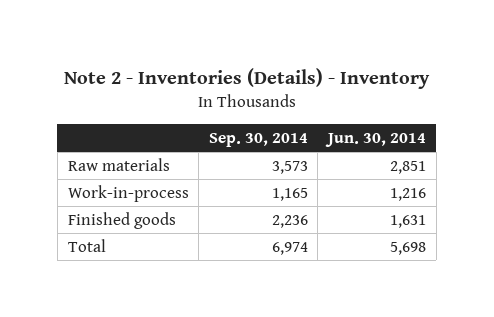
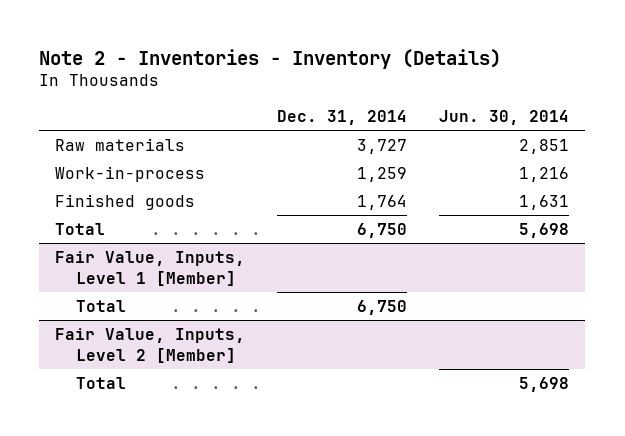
[63,67,430,89] Note 2 - Inventories (Details) - Inventory -> [39,48,502,69] Note 2 - Inventories - Inventory (Details)
[208,133,308,148] Sep. 30, 2014 -> none
none -> [277,110,408,126] Dec. 31, 2014
none -> [55,250,246,286] Fair Value, Inputs, Level 1 [Member]
none -> [75,299,126,312] Total
none -> [55,327,246,363] Fair Value, Inputs, Level 2 [Member]
none -> [75,376,126,389] Total

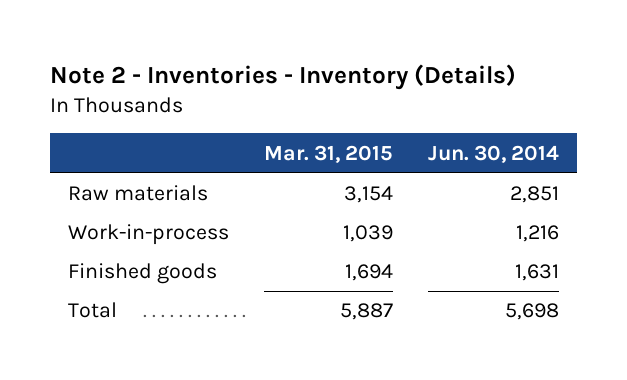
[277,110,408,126] Dec. 31, 2014 -> none
none -> [264,144,394,163] Mar. 31, 2015
[55,250,246,286] Fair Value, Inputs, Level 1 [Member] -> none
[75,299,126,312] Total -> none
[55,327,246,363] Fair Value, Inputs, Level 2 [Member] -> none
[75,376,126,389] Total -> none

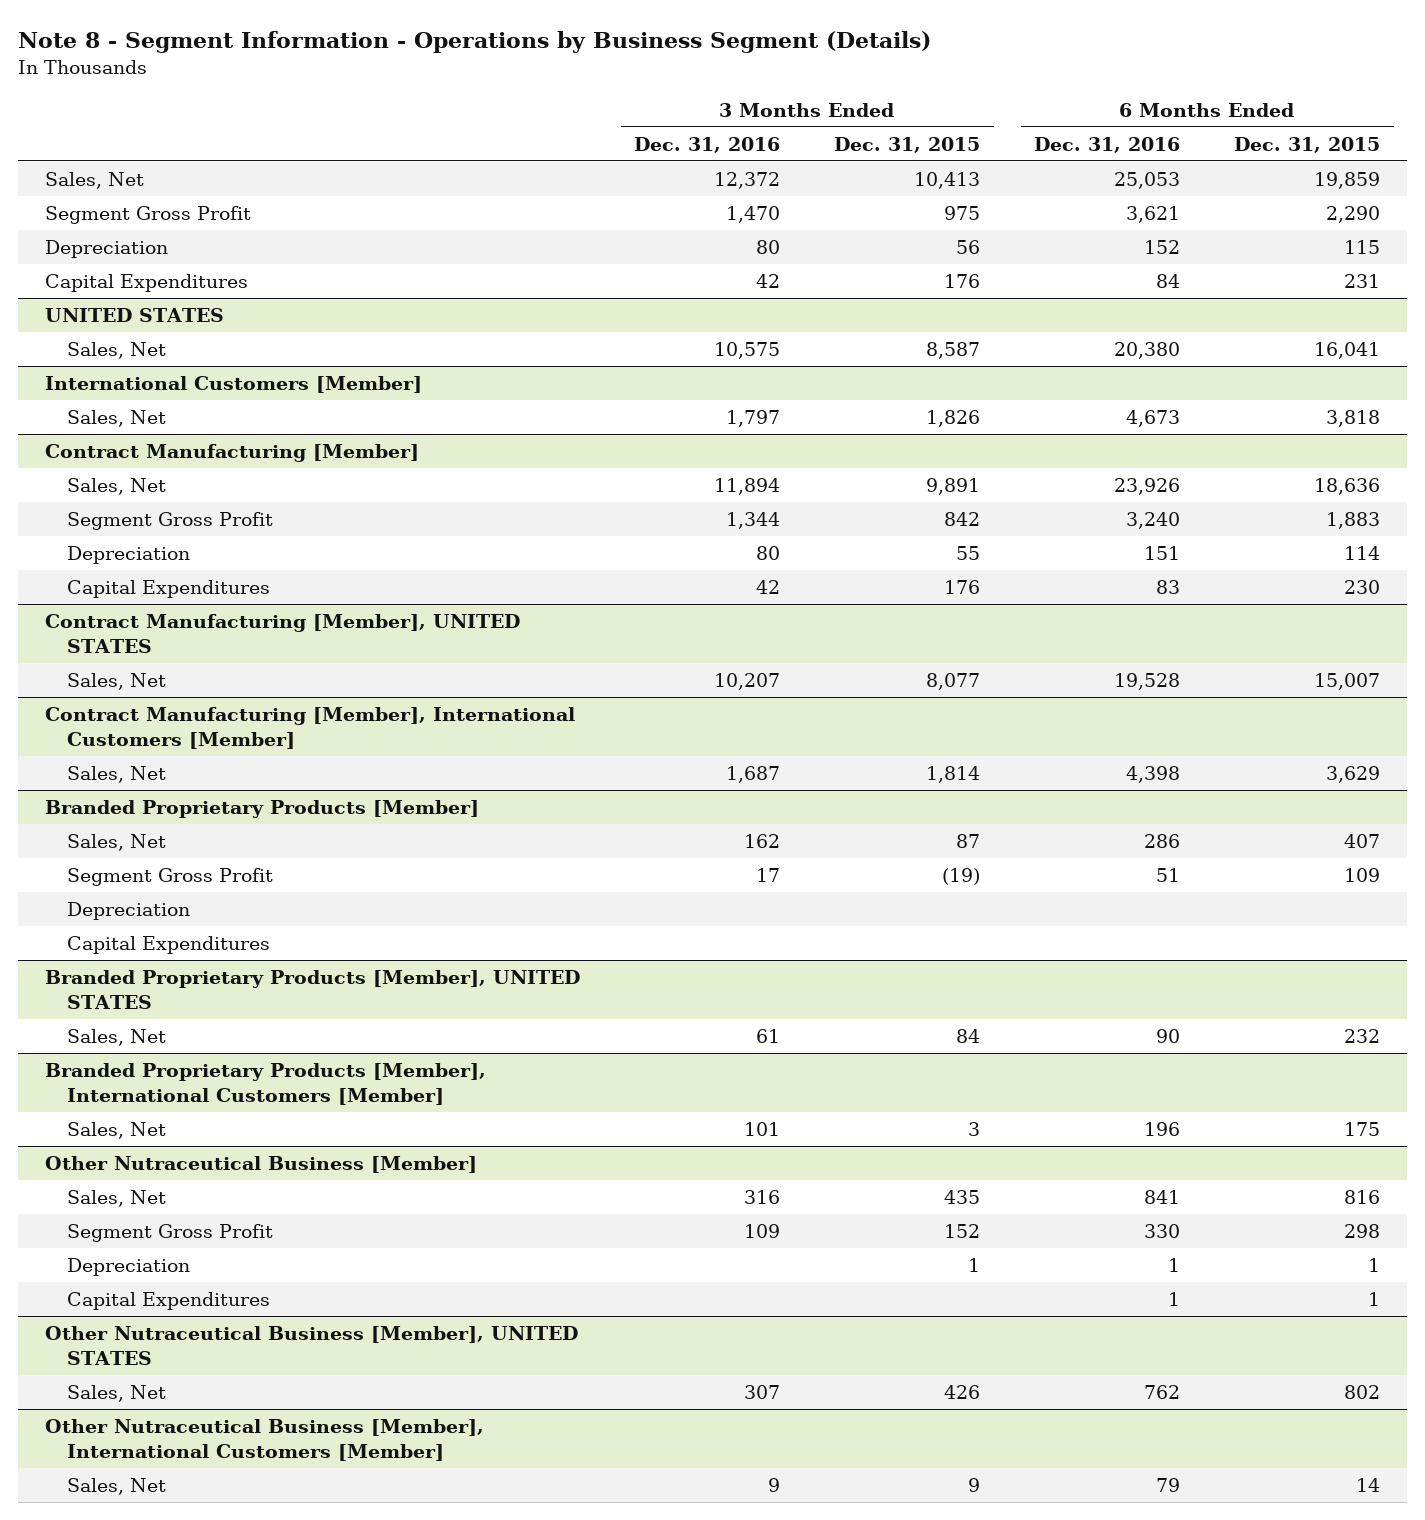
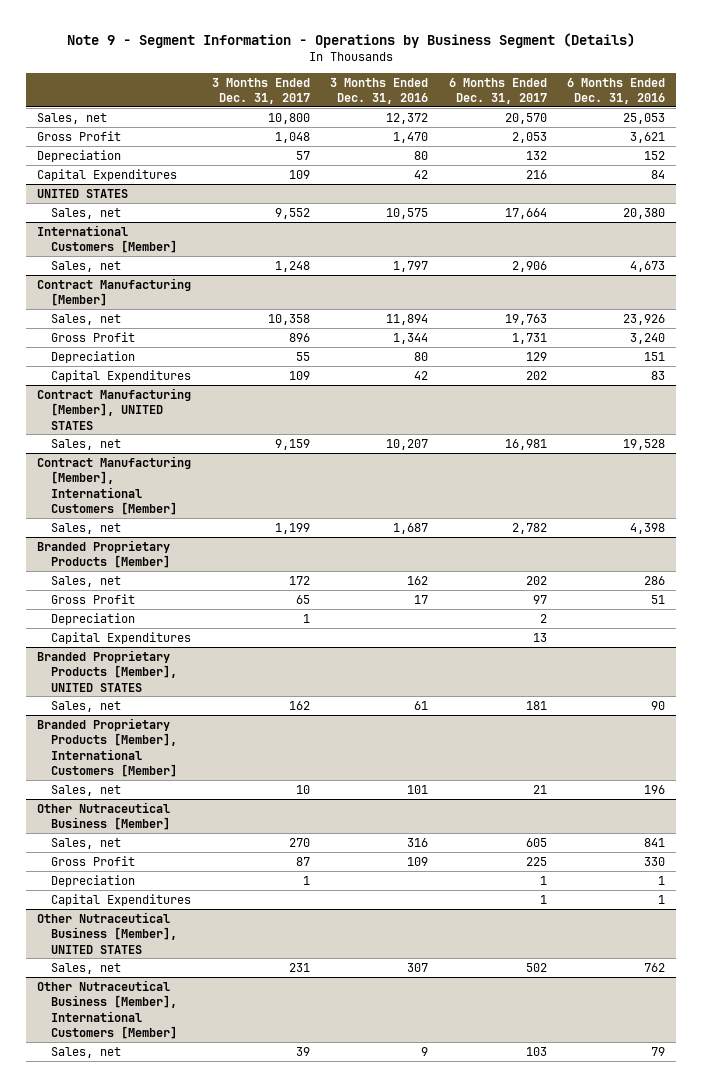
[18,30,932,53] Note 8 - Segment Information - Operations by Business Segment (Details) -> [66,32,635,48] Note 9 - Segment Information - Operations by Business Segment (Details)
[834,136,981,153] Dec. 31, 2015 -> none
[1234,136,1381,153] Dec. 31, 2015 -> none
none -> [211,77,310,105] 3 Months Ended Dec. 31, 2017
none -> [448,77,547,105] 6 Months Ended Dec. 31, 2017
[45,171,145,189] Sales, Net -> [36,112,107,124] Sales, net
[45,205,252,224] Segment Gross Profit -> [36,130,121,141] Gross Profit
[67,341,167,359] Sales, Net -> [51,207,122,219] Sales, net
[67,409,167,427] Sales, Net -> [51,260,122,272] Sales, net
[67,477,167,495] Sales, Net -> [51,313,122,325] Sales, net
[67,511,274,530] Segment Gross Profit -> [51,331,136,342] Gross Profit
[67,672,167,690] Sales, Net -> [51,438,122,450] Sales, net
[67,765,167,783] Sales, Net -> [51,522,122,534] Sales, net
[67,833,167,851] Sales, Net -> [51,575,122,587] Sales, net
[67,867,274,886] Segment Gross Profit -> [51,593,136,604] Gross Profit
[67,1028,167,1046] Sales, Net -> [51,700,122,712] Sales, net
[67,1121,167,1139] Sales, Net -> [51,784,122,796] Sales, net
[67,1189,167,1207] Sales, Net -> [51,837,122,849] Sales, net
[67,1223,274,1242] Segment Gross Profit -> [51,855,136,866] Gross Profit
[67,1384,167,1402] Sales, Net -> [51,962,122,974] Sales, net
[67,1477,167,1495] Sales, Net -> [51,1046,122,1058] Sales, net

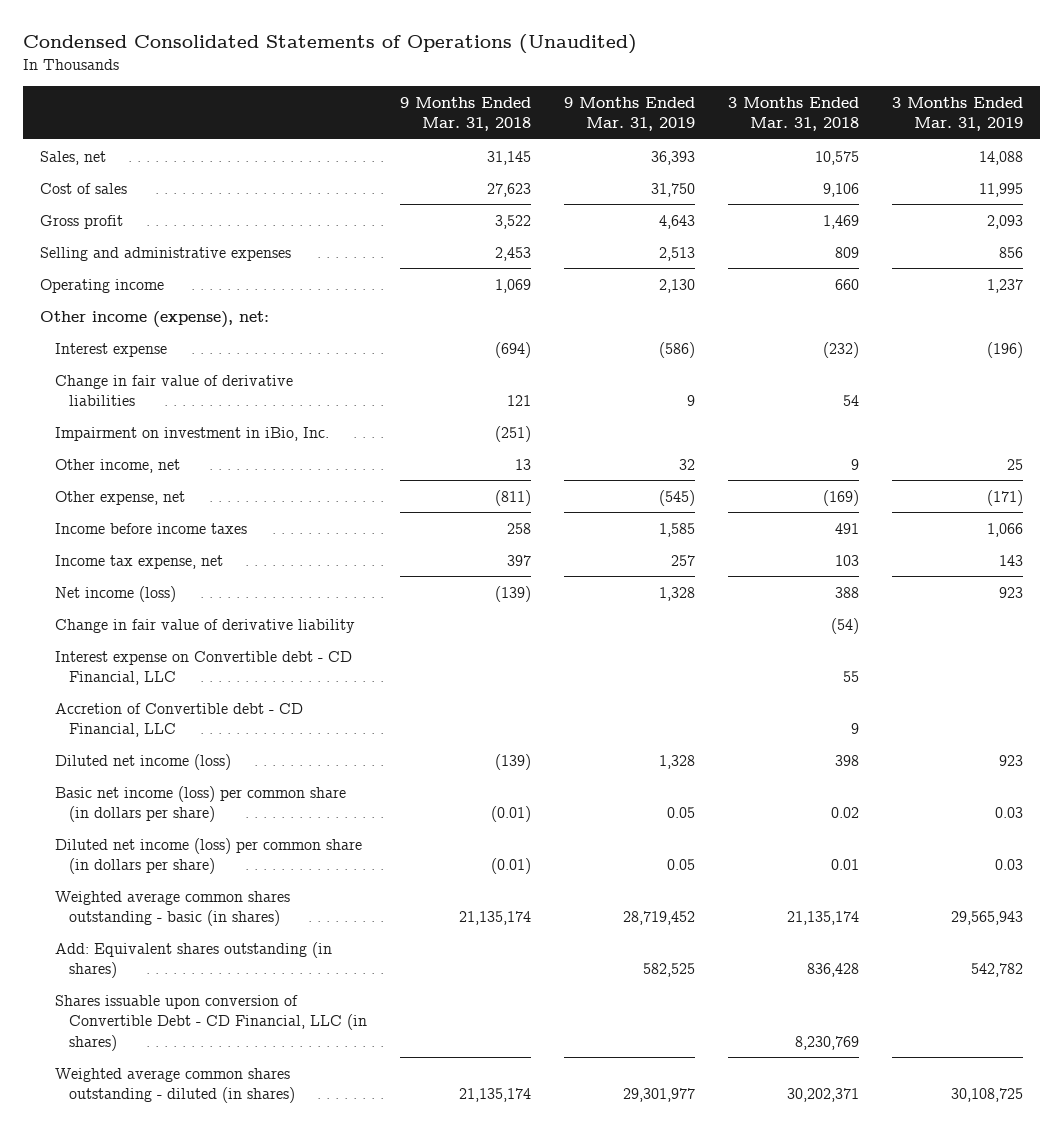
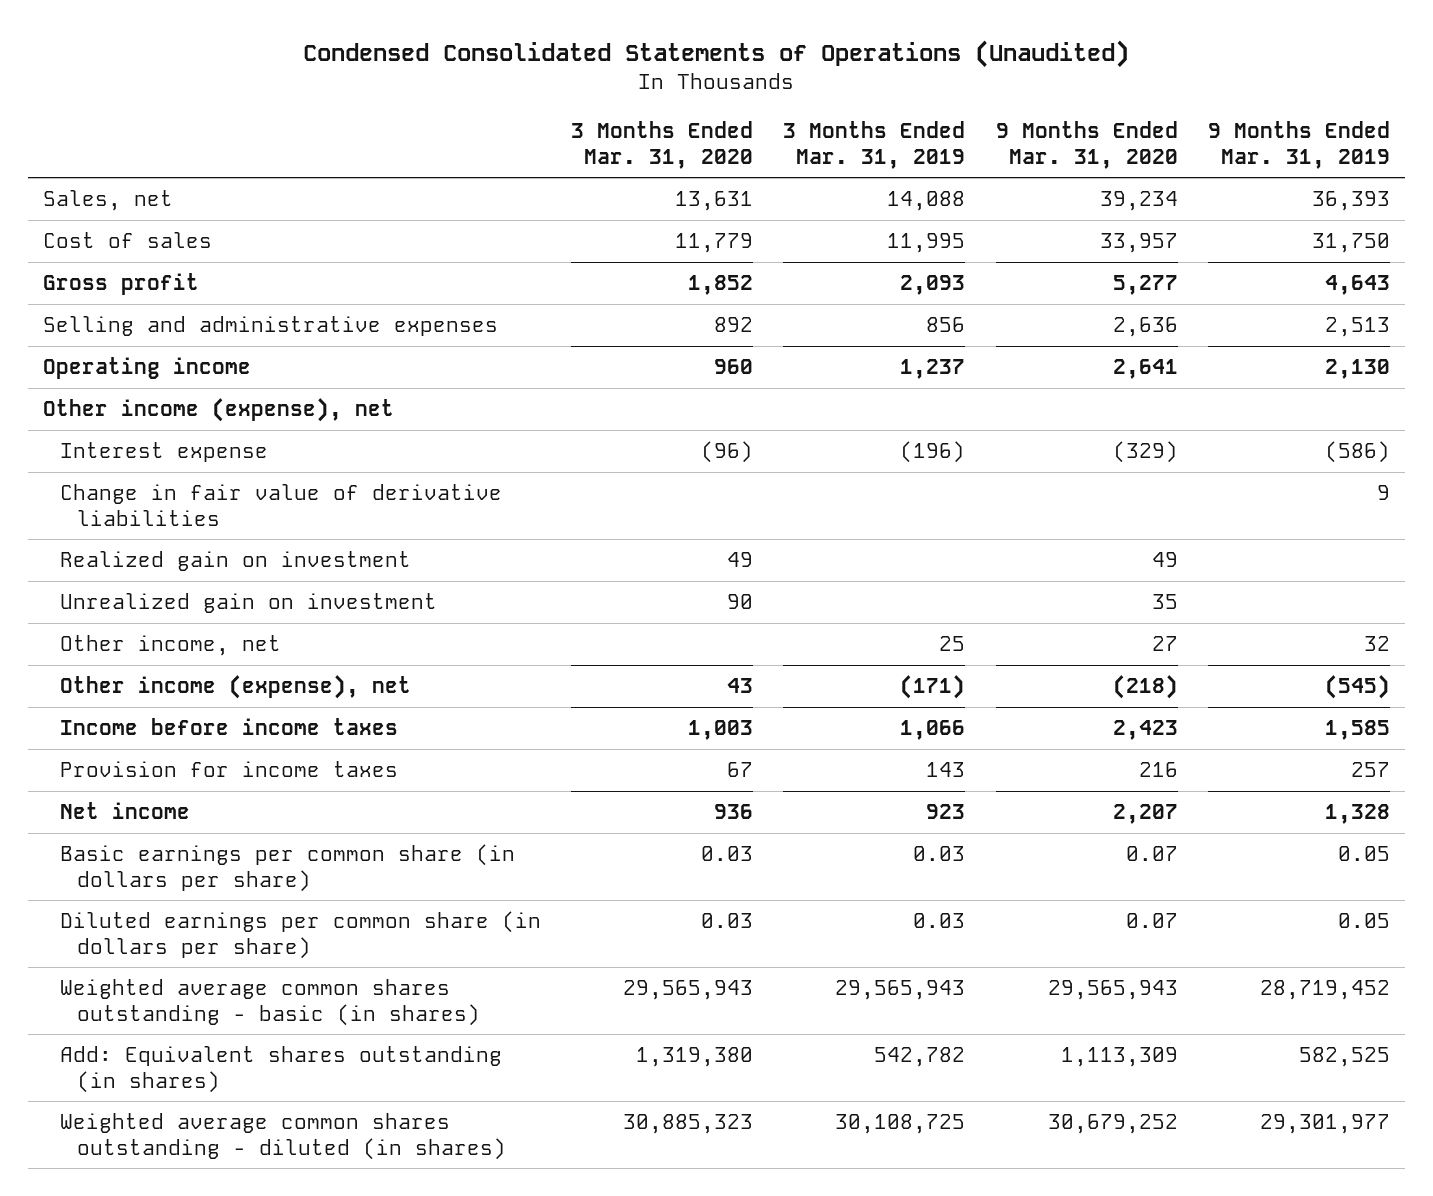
[400,96,532,132] 9 Months Ended Mar. 31, 2018 -> none
[728,96,860,132] 3 Months Ended Mar. 31, 2018 -> none
none -> [571,121,754,169] 3 Months Ended Mar. 31, 2020
none -> [995,121,1178,169] 9 Months Ended Mar. 31, 2020
[39,310,269,328] Other income (expense), net: -> [42,398,394,423] Other income (expense), net
[54,426,329,441] Impairment on investment in iBio, Inc. -> none
none -> [59,551,411,572] Realized gain on investment
none -> [59,593,437,614] Unrealized gain on investment
[54,490,185,505] Other expense, net -> [59,675,411,700] Other income (expense), net
[54,618,355,633] Change in fair value of derivative liability -> none
[54,650,352,686] Interest expense on Convertible debt - CD Financial, LLC -> none
[54,702,303,738] Accretion of Convertible debt - CD Financial, LLC -> none
[54,753,231,770] Diluted net income (loss) -> none
[54,554,223,569] Income tax expense, net -> [59,761,398,778] Provision for income taxes
[54,585,176,602] Net income (loss) -> [59,802,190,820] Net income
[54,785,346,823] Basic net income (loss) per common share (in dollars per share) -> [59,844,515,892] Basic earnings per common share (in dollars per share)
[54,837,362,875] Diluted net income (loss) per common share (in dollars per share) -> [59,911,541,959] Diluted earnings per common share (in dollars per share)
[54,994,368,1051] Shares issuable upon conversion of Convertible Debt - CD Financial, LLC (in shares) -> none

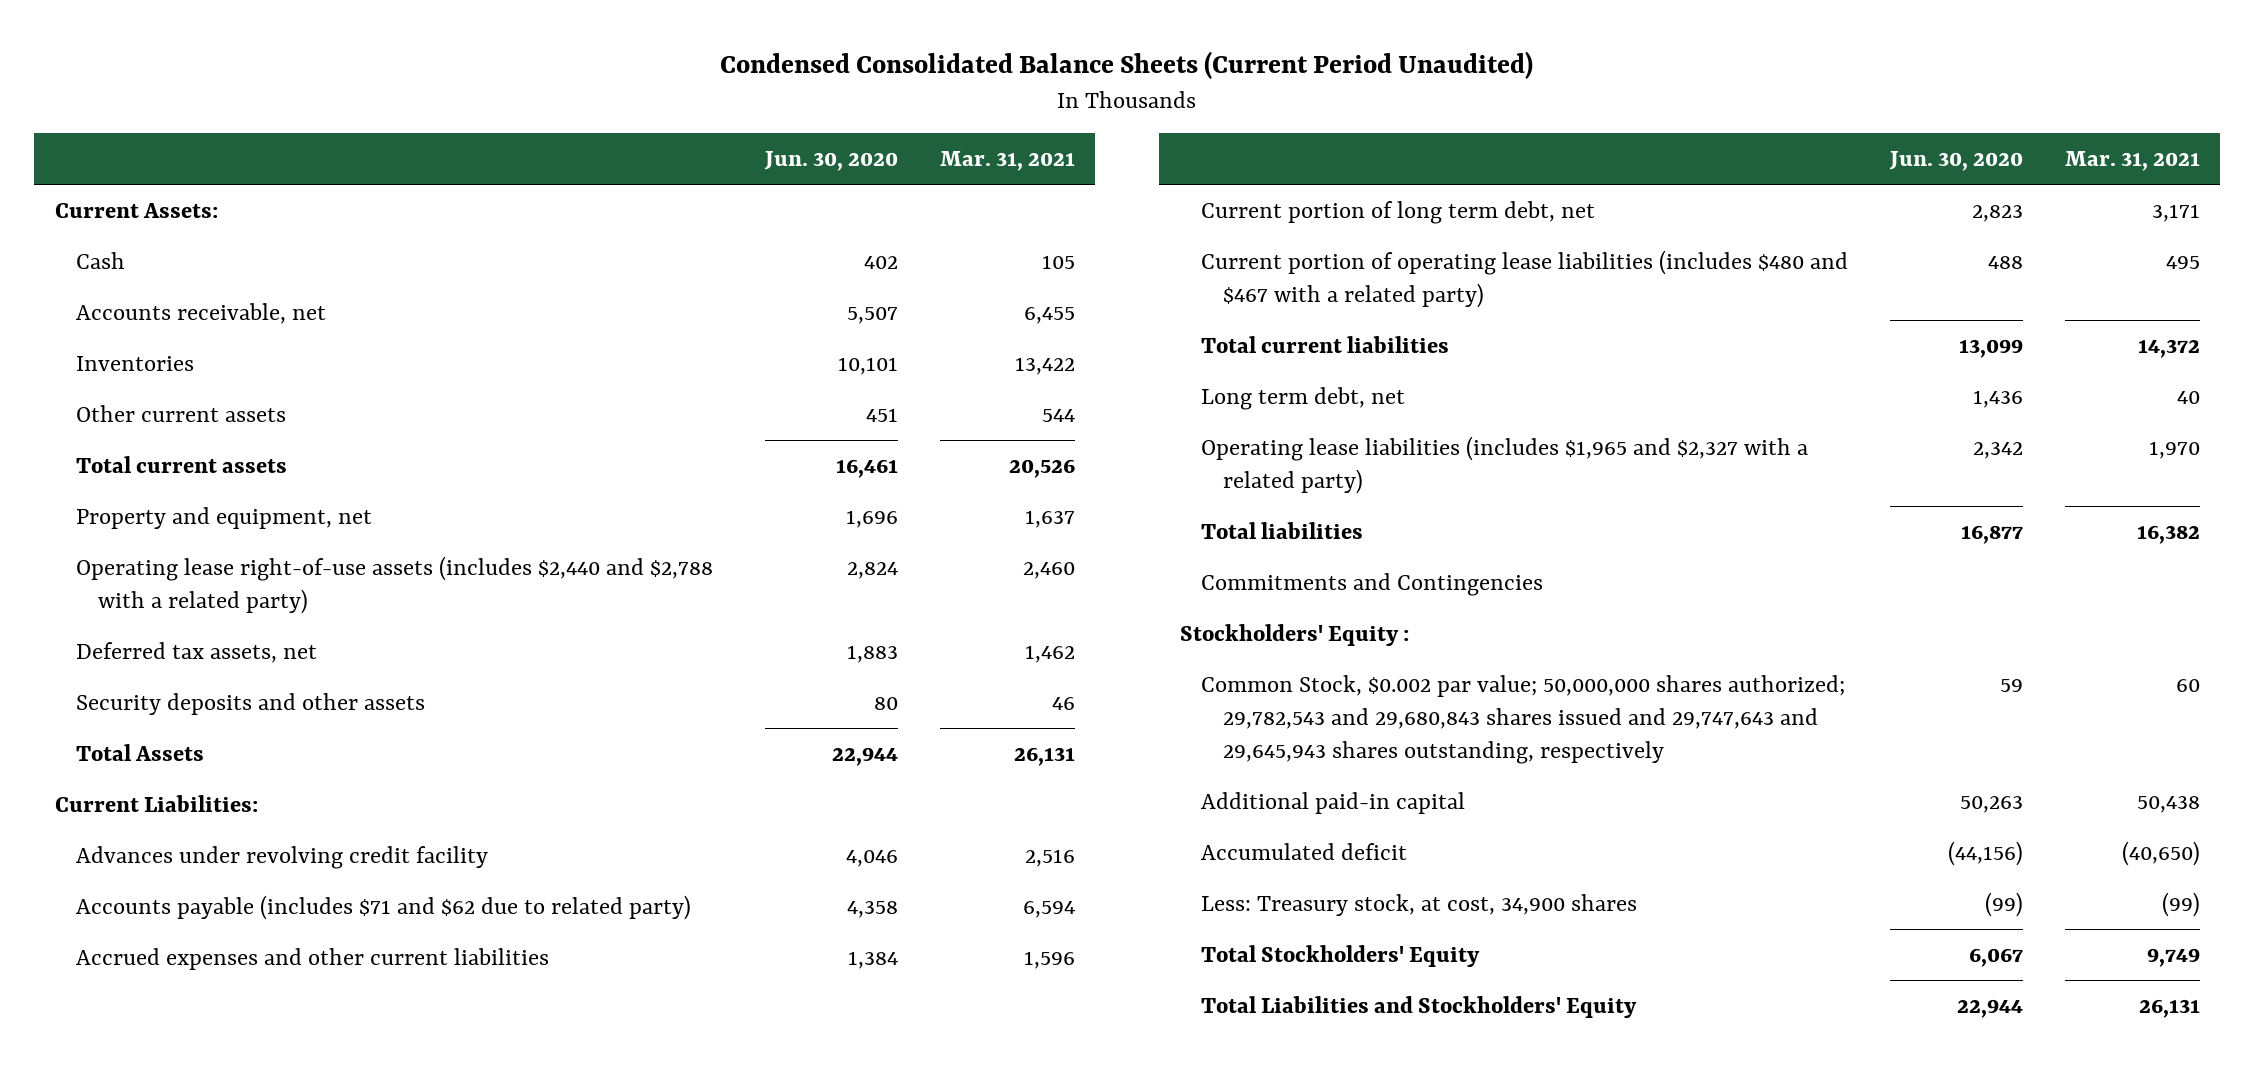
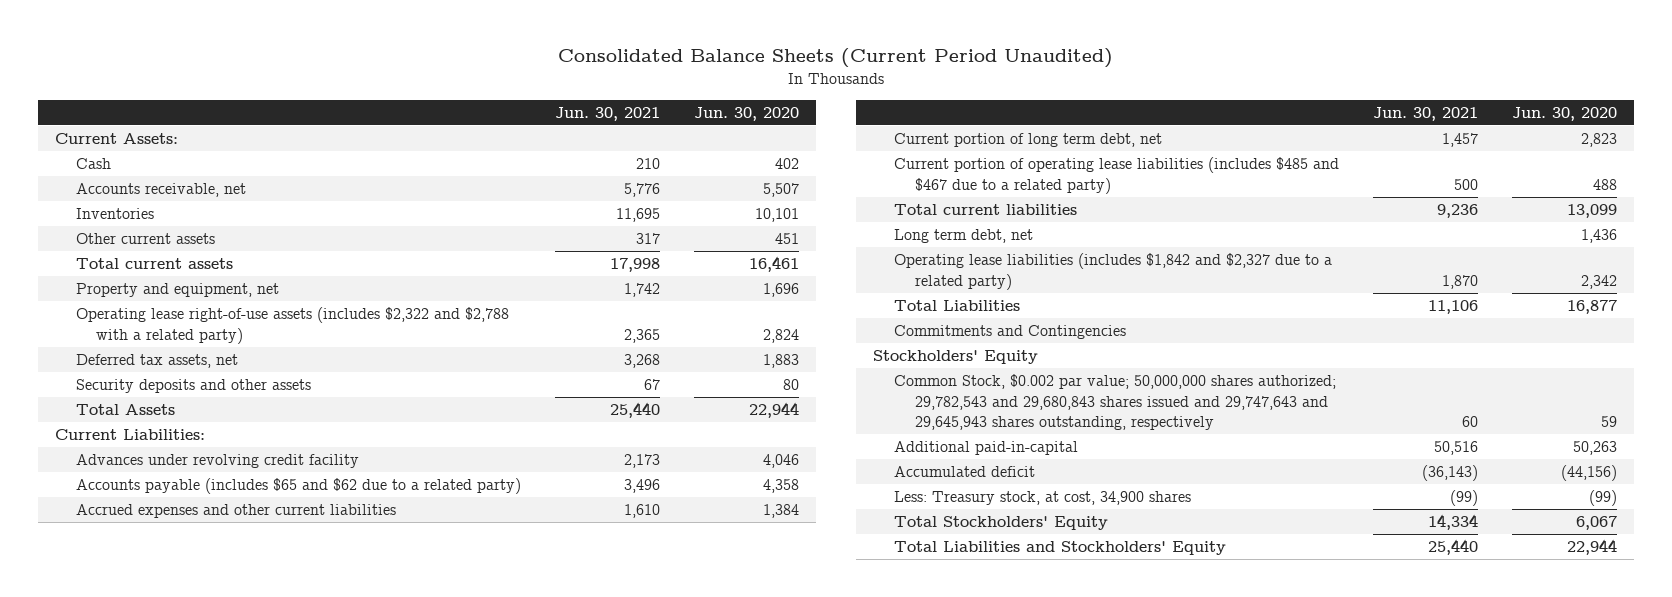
[720,51,1534,80] Condensed Consolidated Balance Sheets (Current Period Unaudited) -> [558,48,1114,69] Consolidated Balance Sheets (Current Period Unaudited)
[939,151,1075,172] Mar. 31, 2021 -> none
none -> [554,106,660,121] Jun. 30, 2021
[76,555,714,614] Operating lease right-of-use assets (includes $2,440 and $2,788 with a related party) -> [75,307,509,344] Operating lease right-of-use assets (includes $2,322 and $2,788 with a related party)
[76,894,692,920] Accounts payable (includes $71 and $62 due to related party) -> [75,478,521,495] Accounts payable (includes $65 and $62 due to a related party)
[1201,249,1849,308] Current portion of operating lease liabilities (includes $480 and $467 with a related party) -> [893,157,1339,194] Current portion of operating lease liabilities (includes $485 and $467 due to a related party)
[1201,435,1809,494] Operating lease liabilities (includes $1,965 and $2,327 with a related party) -> [893,253,1332,290] Operating lease liabilities (includes $1,842 and $2,327 due to a related party)
[1201,521,1364,539] Total liabilities -> [893,300,1020,312] Total Liabilities
[1179,623,1409,646] Stockholders' Equity : -> [873,350,1039,365] Stockholders' Equity
[1201,791,1466,814] Additional paid-in capital -> [893,441,1078,456] Additional paid-in-capital

